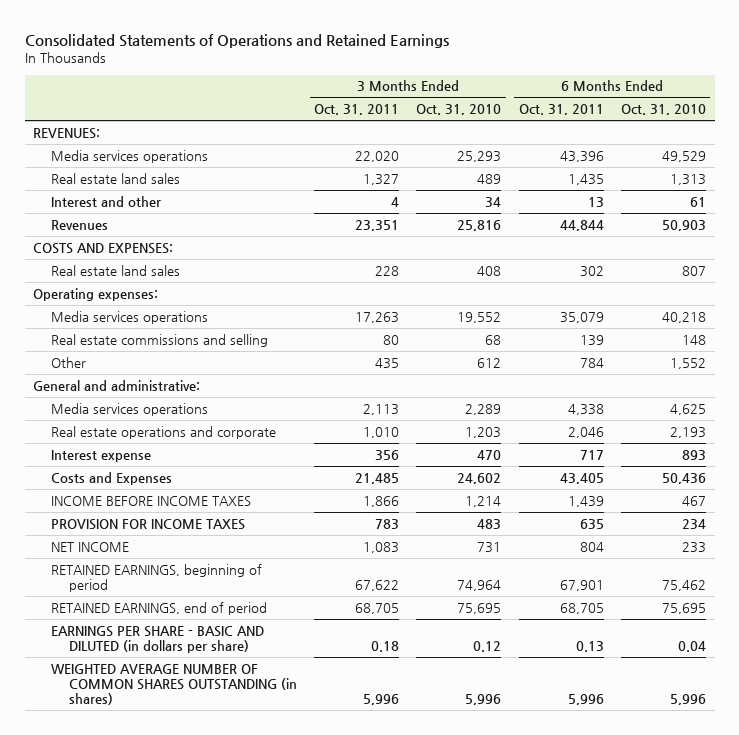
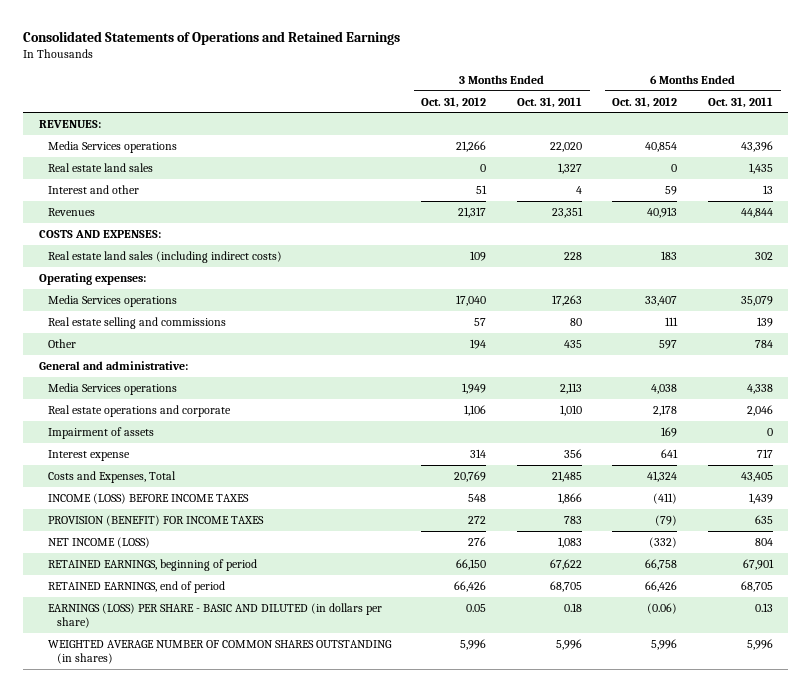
[416,104,502,116] Oct. 31, 2010 -> none
[620,104,706,116] Oct. 31, 2010 -> none
none -> [421,96,487,108] Oct. 31, 2012
none -> [612,96,678,108] Oct. 31, 2012
[51,149,209,163] Media services operations -> [47,140,177,153] Media Services operations
[51,264,181,276] Real estate land sales -> [47,250,282,263] Real estate land sales (including indirect costs)
[51,310,209,324] Media services operations -> [47,294,177,307] Media Services operations
[51,333,269,347] Real estate commissions and selling -> [47,316,226,329] Real estate selling and commissions
[51,402,209,416] Media services operations -> [47,382,177,395] Media Services operations
none -> [47,426,154,439] Impairment of assets
[51,471,173,485] Costs and Expenses -> [47,470,176,483] Costs and Expenses, Total
[51,495,252,506] INCOME BEFORE INCOME TAXES -> [47,492,249,504] INCOME (LOSS) BEFORE INCOME TAXES
[51,518,246,530] PROVISION FOR INCOME TAXES -> [47,514,264,526] PROVISION (BENEFIT) FOR INCOME TAXES
[51,541,130,552] NET INCOME -> [47,536,150,548] NET INCOME (LOSS)
[51,625,265,654] EARNINGS PER SHARE - BASIC AND DILUTED (in dollars per share) -> [47,602,382,628] EARNINGS (LOSS) PER SHARE - BASIC AND DILUTED (in dollars per share)

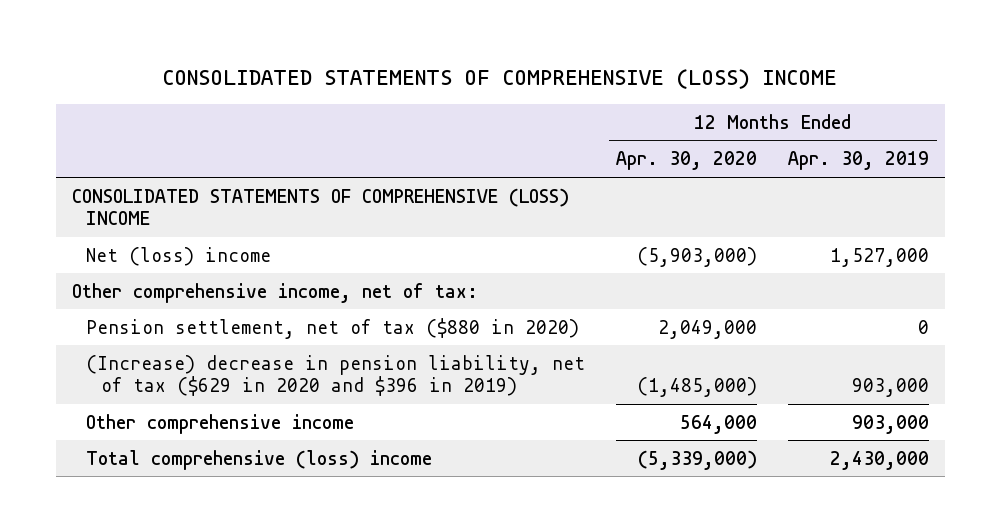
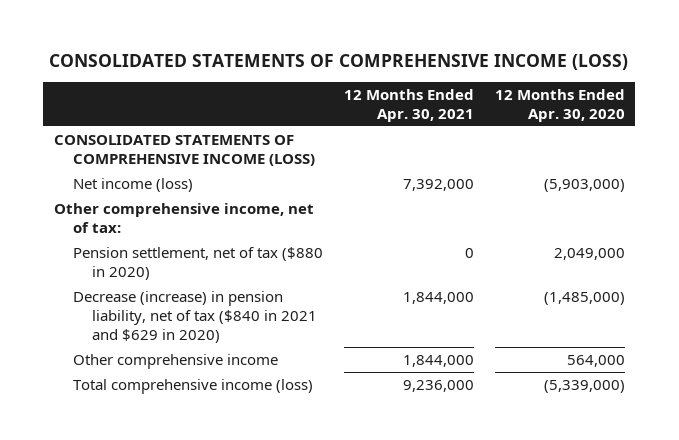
[162,69,838,90] CONSOLIDATED STATEMENTS OF COMPREHENSIVE (LOSS) INCOME -> [49,53,629,70] CONSOLIDATED STATEMENTS OF COMPREHENSIVE INCOME (LOSS)
[788,151,930,171] Apr. 30, 2019 -> none
none -> [343,88,474,122] 12 Months Ended Apr. 30, 2021
[71,187,569,226] CONSOLIDATED STATEMENTS OF COMPREHENSIVE (LOSS) INCOME -> [53,134,315,166] CONSOLIDATED STATEMENTS OF COMPREHENSIVE INCOME (LOSS)
[86,246,272,266] Net (loss) income -> [72,177,193,192] Net income (loss)
[86,354,586,397] (Increase) decrease in pension liability, net of tax ($629 in 2020 and $396 in 2019) -> [72,290,317,344] Decrease (increase) in pension liability, net of tax ($840 in 2021 and $629 in 2020)
[86,449,433,470] Total comprehensive (loss) income -> [72,378,313,394] Total comprehensive income (loss)

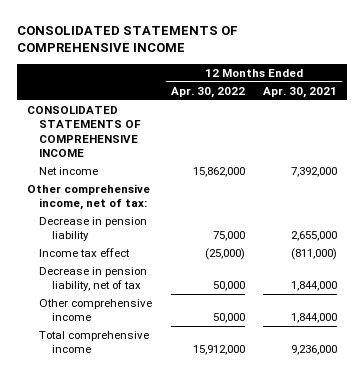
[49,53,629,70] CONSOLIDATED STATEMENTS OF COMPREHENSIVE INCOME (LOSS) -> [17,25,239,53] CONSOLIDATED STATEMENTS OF COMPREHENSIVE INCOME
[494,88,625,122] 12 Months Ended Apr. 30, 2020 -> none
none -> [170,86,245,98] Apr. 30, 2022
[53,134,315,166] CONSOLIDATED STATEMENTS OF COMPREHENSIVE INCOME (LOSS) -> [26,106,142,157] CONSOLIDATED STATEMENTS OF COMPREHENSIVE INCOME
[72,177,193,192] Net income (loss) -> [39,167,99,176] Net income
[72,246,323,280] Pension settlement, net of tax ($880 in 2020) -> none
none -> [39,217,148,242] Decrease in pension liability
none -> [39,248,131,258] Income tax effect
[72,290,317,344] Decrease (increase) in pension liability, net of tax ($840 in 2021 and $629 in 2020) -> [39,267,148,292] Decrease in pension liability, net of tax
[72,378,313,394] Total comprehensive income (loss) -> [39,331,150,354] Total comprehensive income

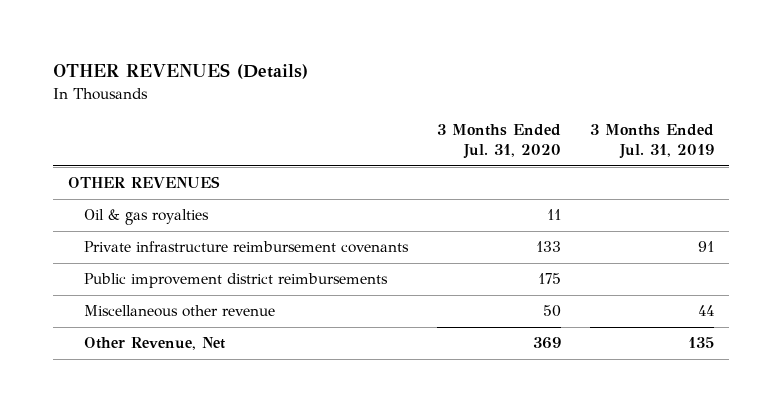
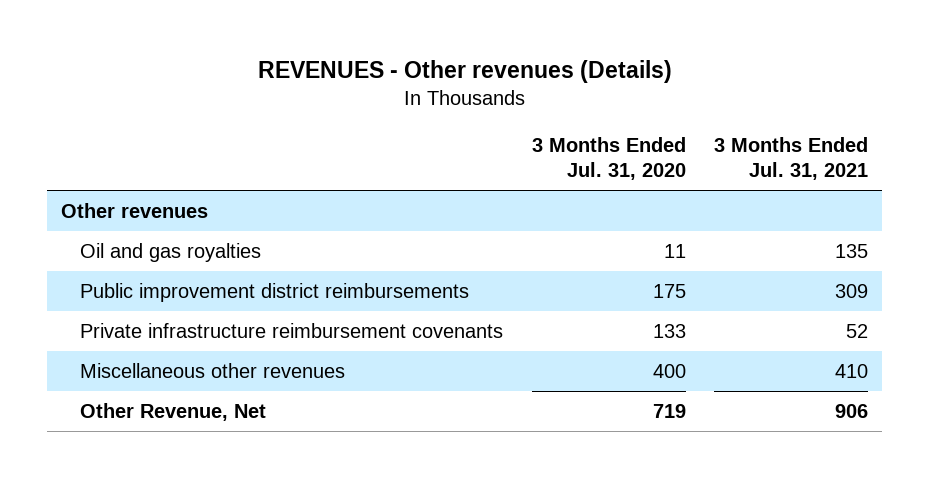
[53,63,309,80] OTHER REVENUES (Details) -> [257,60,672,84] REVENUES - Other revenues (Details)
[590,124,715,159] 3 Months Ended Jul. 31, 2019 -> none
none -> [714,136,869,181] 3 Months Ended Jul. 31, 2021
[67,176,220,189] OTHER REVENUES -> [61,202,209,218] Other revenues
[84,209,210,226] Oil & gas royalties -> [80,242,262,262] Oil and gas royalties
[84,241,410,254] Private infrastructure reimbursement covenants -> [80,322,504,338] Private infrastructure reimbursement covenants
[84,305,276,318] Miscellaneous other revenue -> [80,362,346,378] Miscellaneous other revenues
[543,305,562,318] 50 -> [652,363,686,378] 400
[533,337,562,350] 369 -> [652,403,686,418] 719

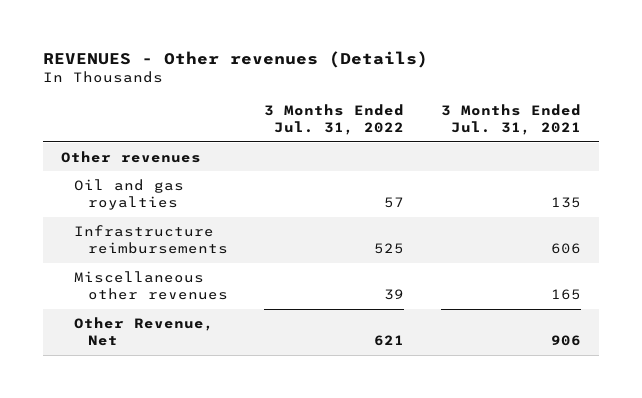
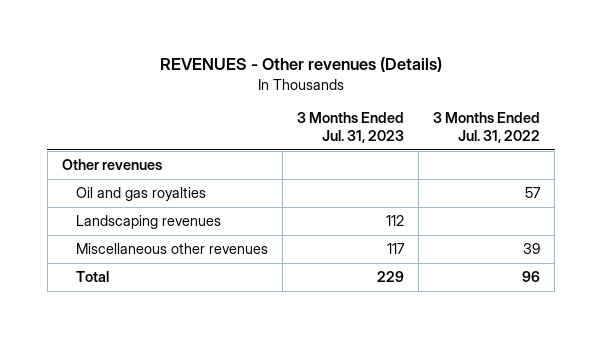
[440,103,581,136] 3 Months Ended Jul. 31, 2021 -> none
none -> [297,112,405,144] 3 Months Ended Jul. 31, 2023
[74,224,228,255] Infrastructure reimbursements -> none
none -> [75,215,221,230] Landscaping revenues
[74,316,215,347] Other Revenue, Net -> none
none -> [75,271,109,283] Total

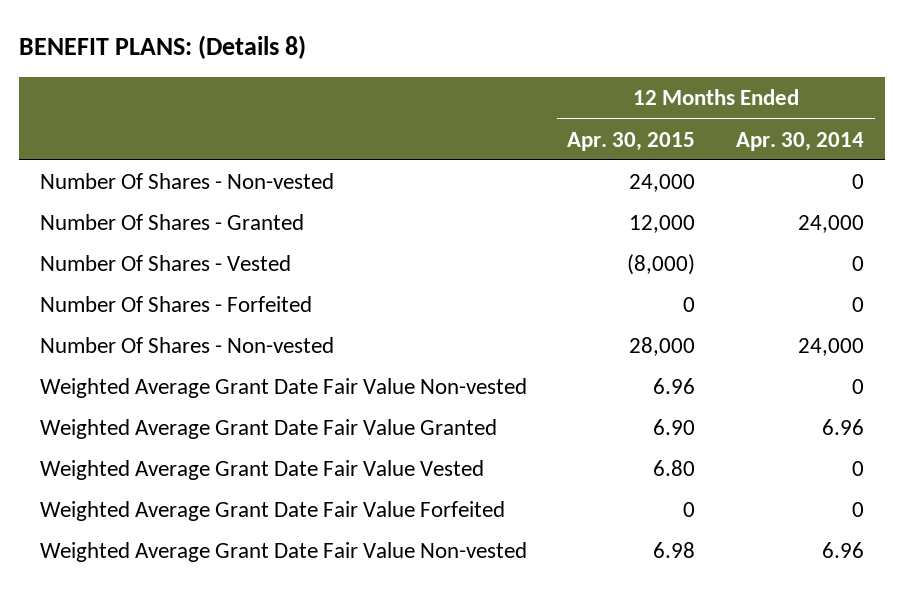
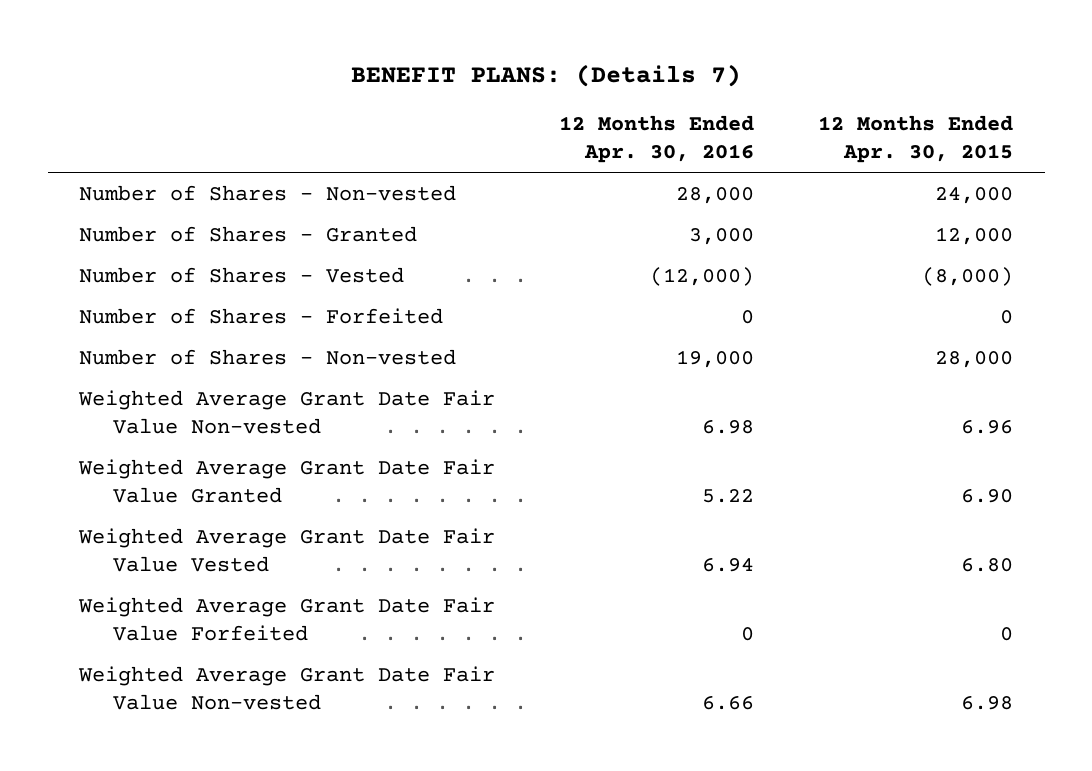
[19,34,307,59] BENEFIT PLANS: (Details 8) -> [351,63,742,87] BENEFIT PLANS: (Details 7)
[736,131,865,151] Apr. 30, 2014 -> none
none -> [559,115,755,163] 12 Months Ended Apr. 30, 2016
[39,173,334,190] Number Of Shares - Non-vested -> [79,184,457,201] Number of Shares - Non-vested
[39,214,304,231] Number Of Shares - Granted -> [79,225,418,242] Number of Shares - Granted
[39,255,291,272] Number Of Shares - Vested -> [79,266,405,283] Number of Shares - Vested
[39,296,312,313] Number Of Shares - Forfeited -> [79,307,444,324] Number of Shares - Forfeited
[39,337,334,354] Number Of Shares - Non-vested -> [79,348,457,365] Number of Shares - Non-vested

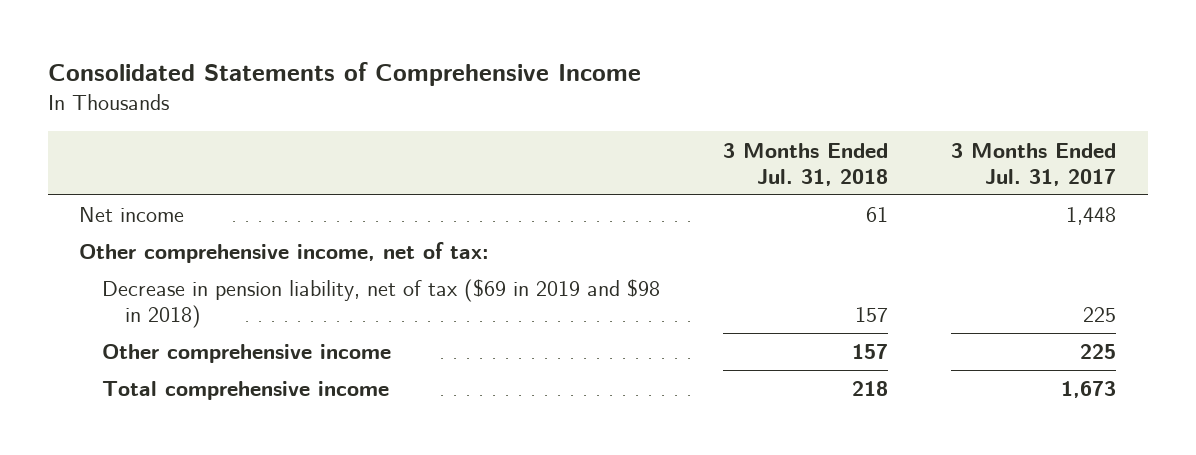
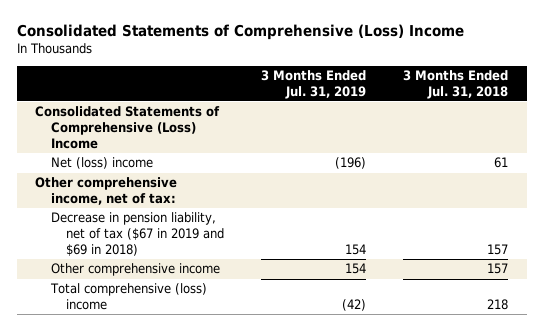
[47,62,641,87] Consolidated Statements of Comprehensive Income -> [16,24,464,41] Consolidated Statements of Comprehensive (Loss) Income
[951,142,1117,186] 3 Months Ended Jul. 31, 2017 -> none
none -> [261,69,367,99] 3 Months Ended Jul. 31, 2019
none -> [35,106,221,149] Consolidated Statements of Comprehensive (Loss) Income
[79,207,185,223] Net income -> [50,157,153,170] Net (loss) income
[102,279,661,329] Decrease in pension liability, net of tax ($69 in 2019 and $98 in 2018) -> [50,212,225,256] Decrease in pension liability, net of tax ($67 in 2019 and $69 in 2018)
[102,381,390,401] Total comprehensive income -> [49,283,207,311] Total comprehensive (loss) income

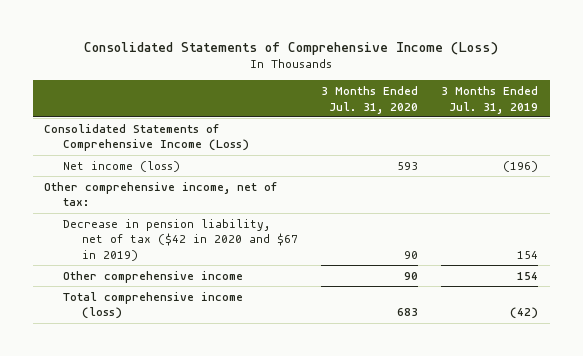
[16,24,464,41] Consolidated Statements of Comprehensive (Loss) Income -> [84,41,499,55] Consolidated Statements of Comprehensive Income (Loss)
[403,69,509,99] 3 Months Ended Jul. 31, 2018 -> none
none -> [321,85,419,114] 3 Months Ended Jul. 31, 2020
[35,106,221,149] Consolidated Statements of Comprehensive (Loss) Income -> [44,123,250,152] Consolidated Statements of Comprehensive Income (Loss)
[50,157,153,170] Net (loss) income -> [63,160,181,172] Net income (loss)
[50,212,225,256] Decrease in pension liability, net of tax ($67 in 2019 and $69 in 2018) -> [63,218,299,262] Decrease in pension liability, net of tax ($42 in 2020 and $67 in 2019)
[49,283,207,311] Total comprehensive (loss) income -> [63,291,244,320] Total comprehensive income (loss)

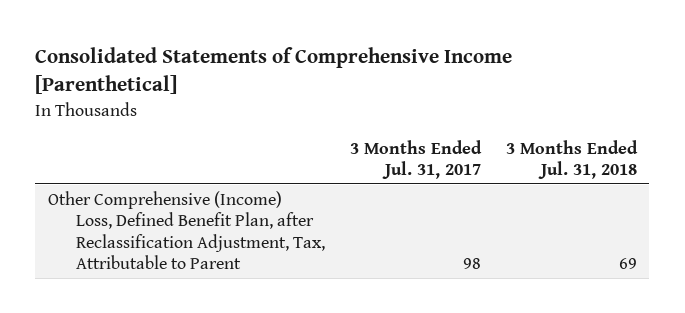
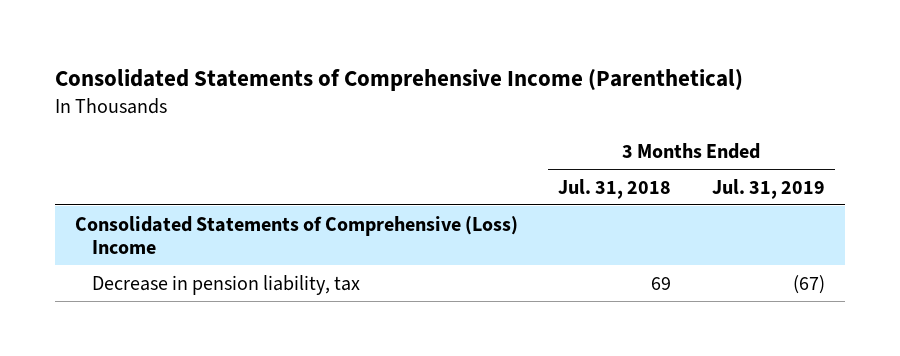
[35,47,513,95] Consolidated Statements of Comprehensive Income [Parenthetical] -> [54,69,743,92] Consolidated Statements of Comprehensive Income (Parenthetical)
[349,139,482,179] 3 Months Ended Jul. 31, 2017 -> none
none -> [711,178,825,199] Jul. 31, 2019
none -> [75,215,519,254] Consolidated Statements of Comprehensive (Loss) Income
[47,191,325,269] Other Comprehensive (Income) Loss, Defined Benefit Plan, after Reclassification Adjustment, Tax, Attributable to Parent -> [92,274,361,295] Decrease in pension liability, tax

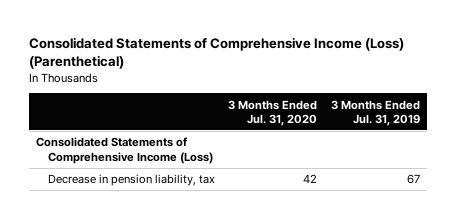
[54,69,743,92] Consolidated Statements of Comprehensive Income (Parenthetical) -> [29,36,405,69] Consolidated Statements of Comprehensive Income (Loss) (Parenthetical)
[558,178,672,199] Jul. 31, 2018 -> none
none -> [228,99,318,127] 3 Months Ended Jul. 31, 2020
[75,215,519,254] Consolidated Statements of Comprehensive (Loss) Income -> [36,137,213,164] Consolidated Statements of Comprehensive Income (Loss)
[792,274,825,294] (67) -> [406,174,420,185] 67

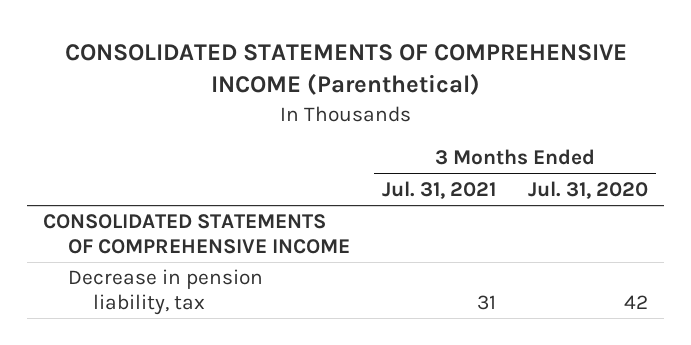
[29,36,405,69] Consolidated Statements of Comprehensive Income (Loss) (Parenthetical) -> [64,43,627,96] CONSOLIDATED STATEMENTS OF COMPREHENSIVE INCOME (Parenthetical)
[330,99,420,127] 3 Months Ended Jul. 31, 2019 -> none
none -> [382,180,497,199] Jul. 31, 2021
[36,137,213,164] Consolidated Statements of Comprehensive Income (Loss) -> [42,214,351,255] CONSOLIDATED STATEMENTS OF COMPREHENSIVE INCOME

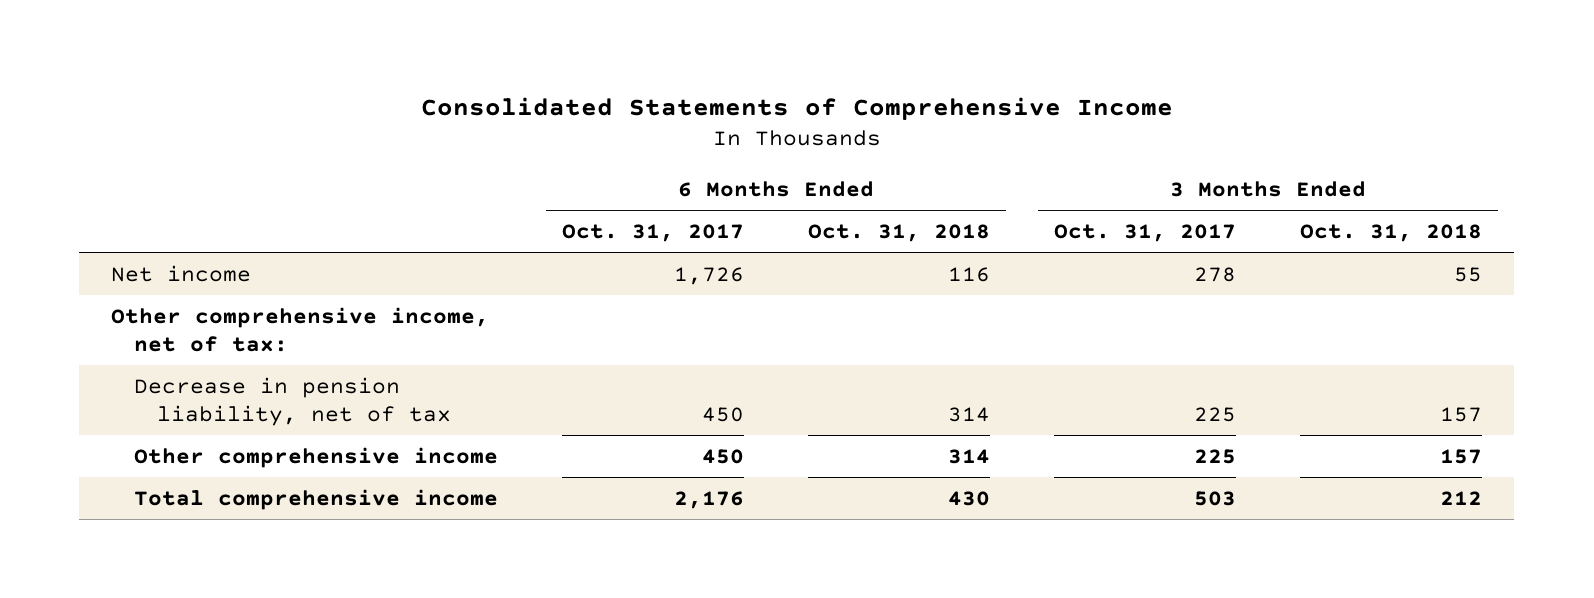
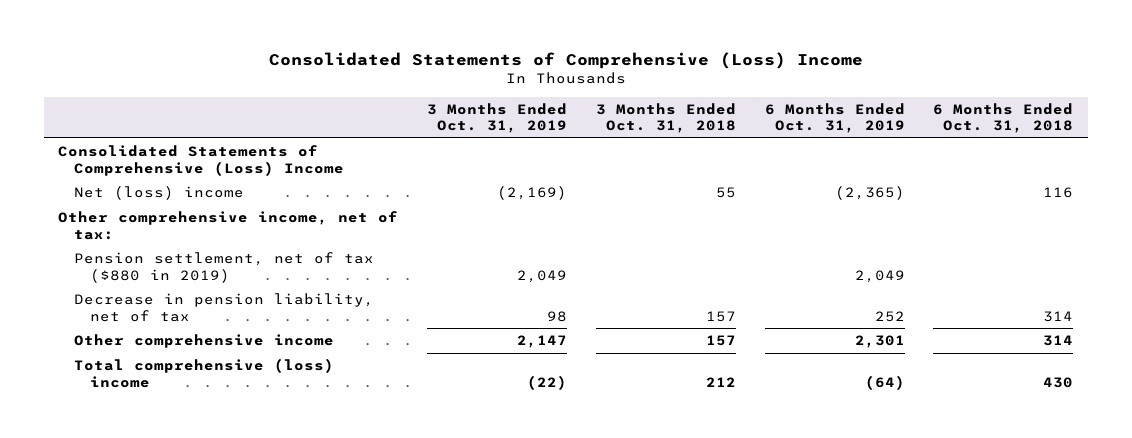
[420,96,1173,120] Consolidated Statements of Comprehensive Income -> [268,51,863,69] Consolidated Statements of Comprehensive (Loss) Income
[562,223,745,242] Oct. 31, 2017 -> none
[1054,223,1237,242] Oct. 31, 2017 -> none
none -> [427,102,568,134] 3 Months Ended Oct. 31, 2019
none -> [764,102,905,134] 6 Months Ended Oct. 31, 2019
none -> [58,145,345,176] Consolidated Statements of Comprehensive (Loss) Income
[111,264,252,282] Net income -> [74,186,245,201] Net (loss) income
none -> [74,252,375,283] Pension settlement, net of tax ($880 in 2019)
[134,488,499,510] Total comprehensive income -> [74,358,335,388] Total comprehensive (loss) income

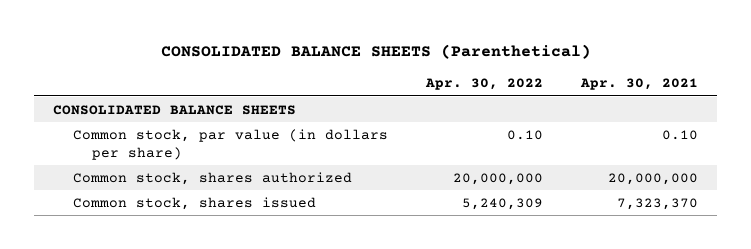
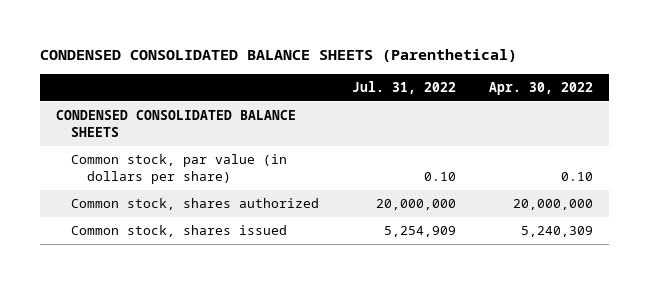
[160,44,591,60] CONSOLIDATED BALANCE SHEETS (Parenthetical) -> [39,49,517,63] CONDENSED CONSOLIDATED BALANCE SHEETS (Parenthetical)
[580,78,699,91] Apr. 30, 2021 -> none
none -> [351,80,456,94] Jul. 31, 2022
[52,104,296,115] CONSOLIDATED BALANCE SHEETS -> [56,110,297,137] CONDENSED CONSOLIDATED BALANCE SHEETS

